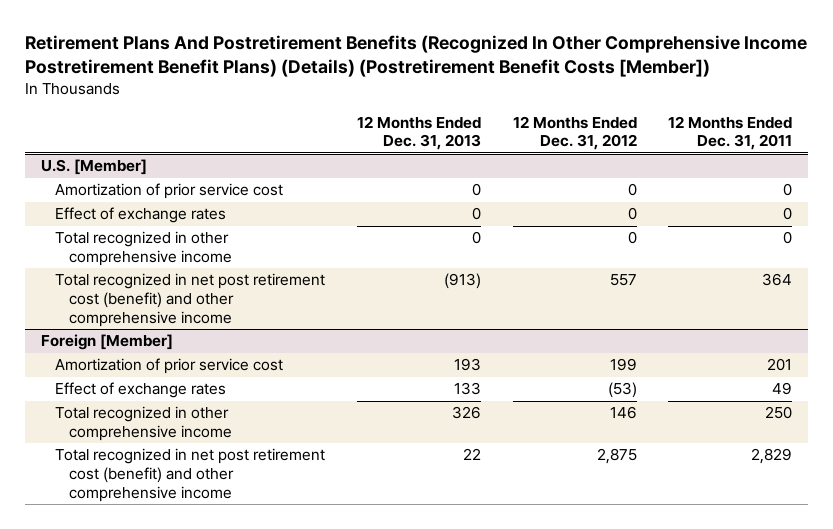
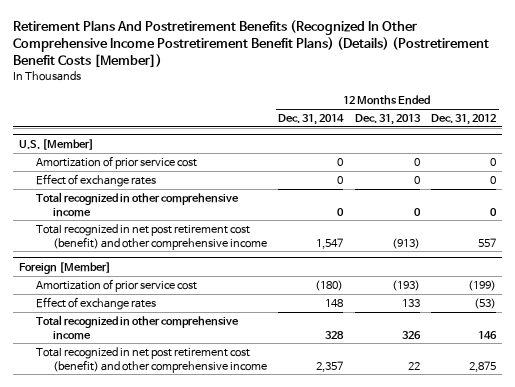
[668,115,793,151] 12 Months Ended Dec. 31, 2011 -> none
none -> [278,114,345,126] Dec. 31, 2014
[453,358,481,372] 193 -> [391,279,420,291] (193)
[609,358,637,372] 199 -> [468,279,497,291] (199)

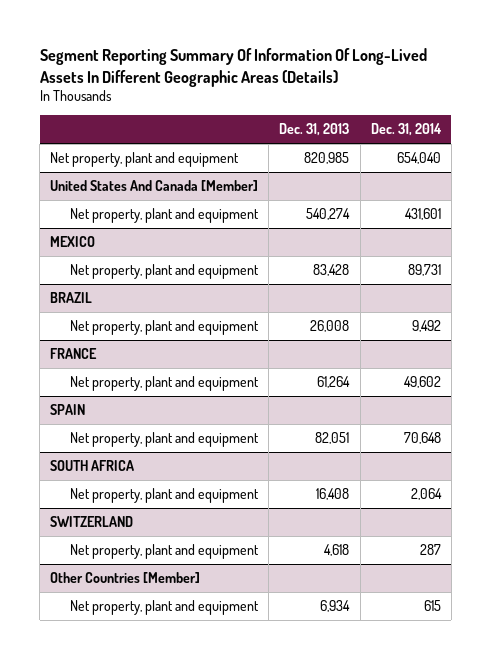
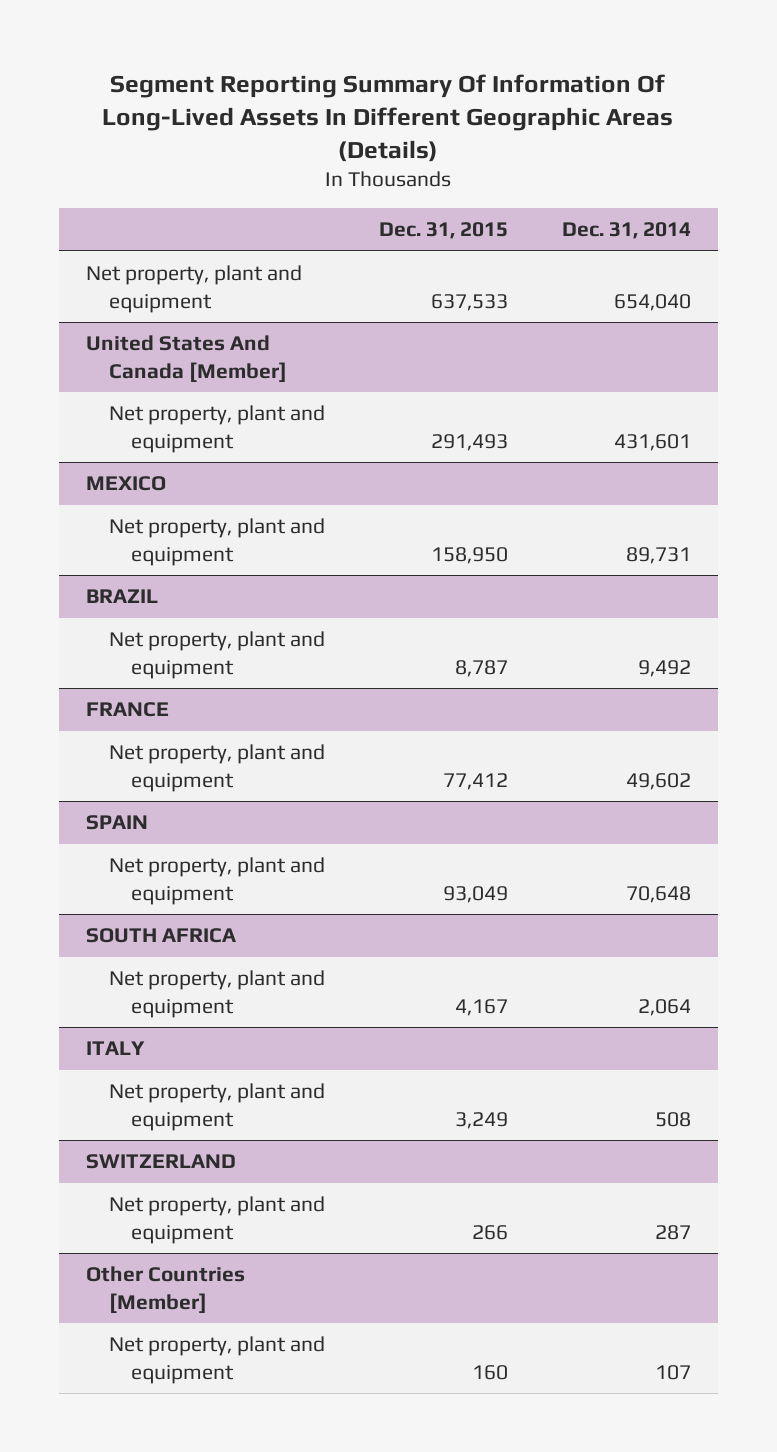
[279,123,350,137] Dec. 31, 2013 -> none
none -> [378,221,508,239] Dec. 31, 2015
none -> [85,1041,145,1056] ITALY
none -> [108,1083,325,1131] Net property, plant and equipment
[423,600,441,612] 615 -> [654,1364,691,1380] 107

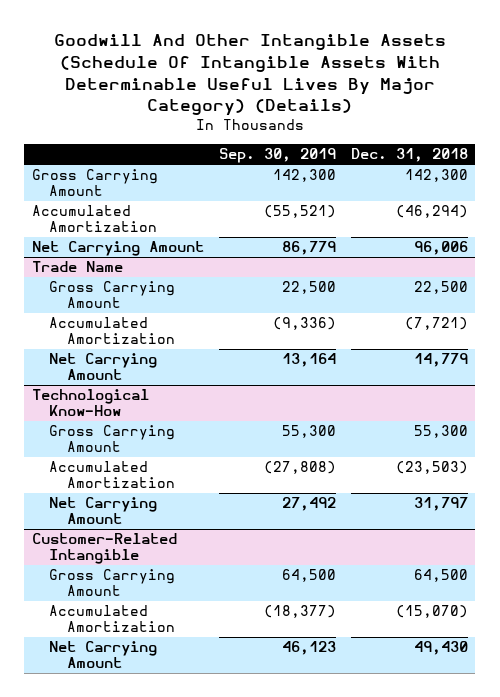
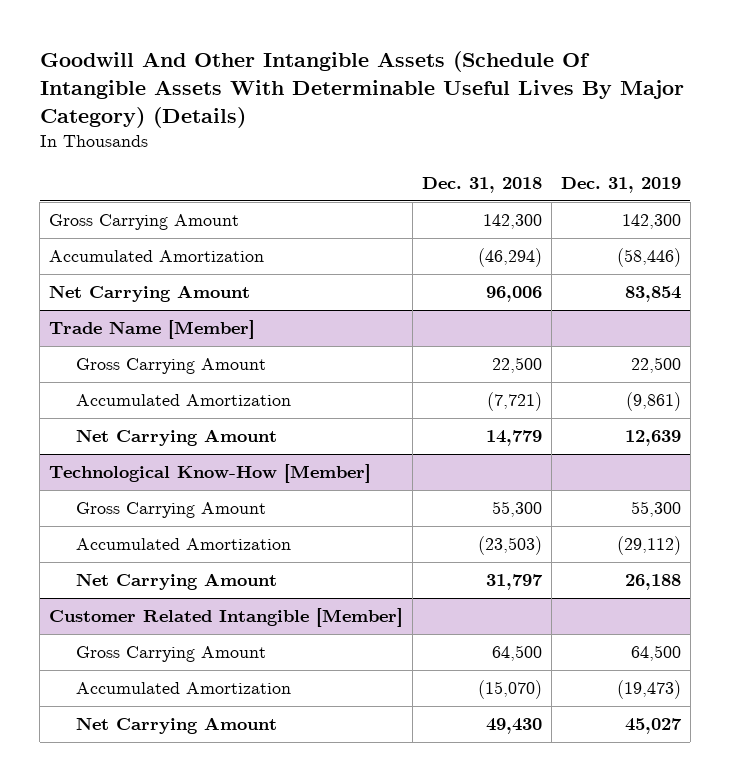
[218,148,336,164] Sep. 30, 2019 -> none
none -> [560,176,681,193] Dec. 31, 2019
[31,261,123,273] Trade Name -> [49,320,256,340] Trade Name [Member]
[31,389,149,417] Technological Know-How -> [49,464,372,484] Technological Know-How [Member]
[31,533,177,565] Customer-Related Intangible -> [49,608,404,628] Customer Related Intangible [Member]

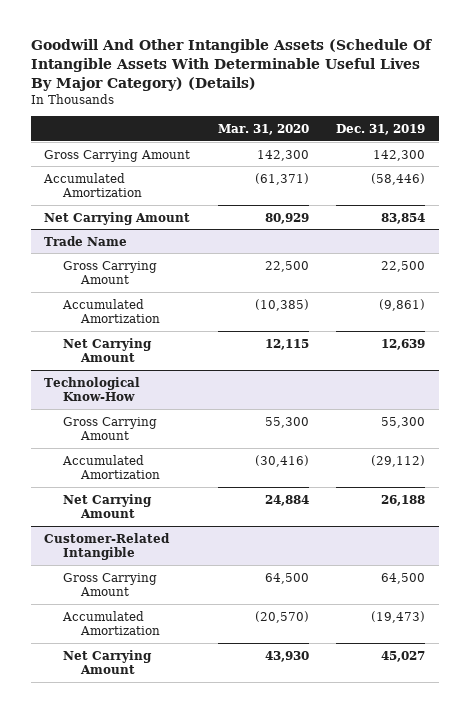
[421,176,542,193] Dec. 31, 2018 -> none
none -> [217,123,309,135] Mar. 31, 2020
[49,320,256,340] Trade Name [Member] -> [44,235,128,246] Trade Name
[49,464,372,484] Technological Know-How [Member] -> [44,376,141,402] Technological Know-How
[49,608,404,628] Customer Related Intangible [Member] -> [44,532,171,561] Customer-Related Intangible

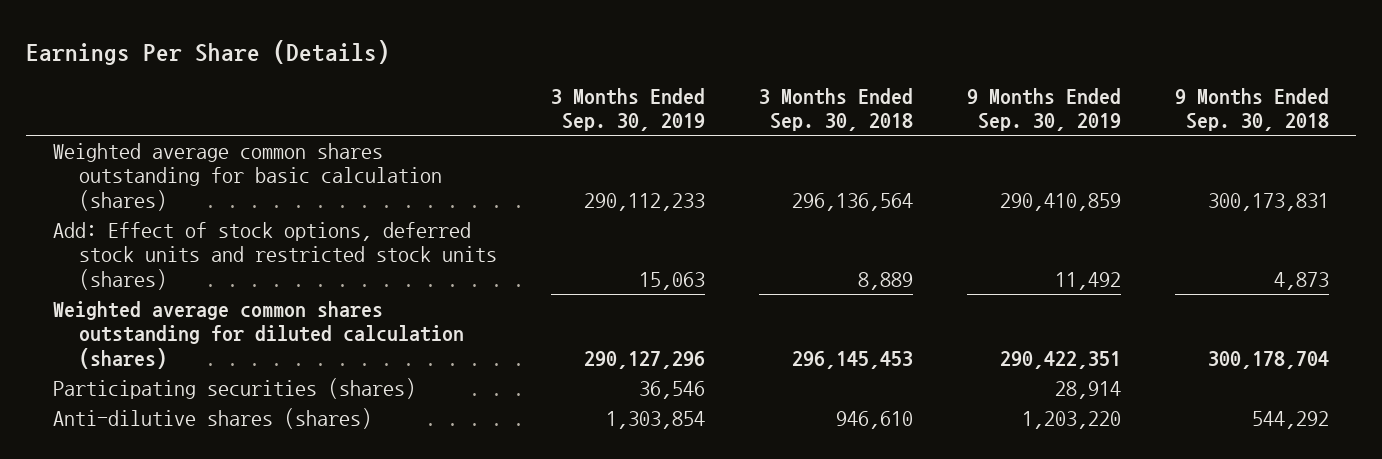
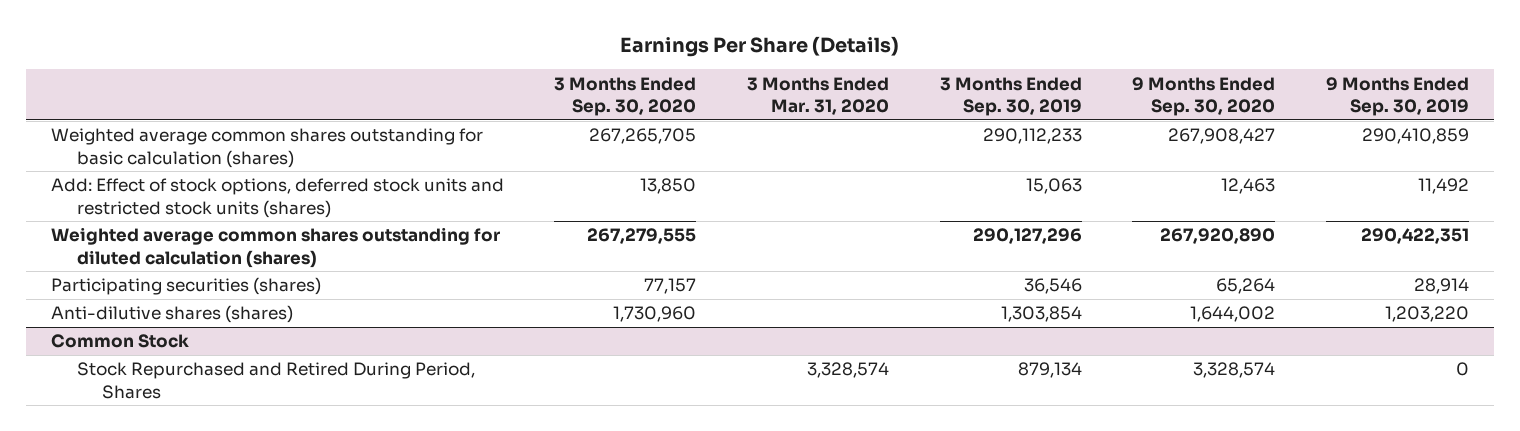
[758,87,913,132] 3 Months Ended Sep. 30, 2018 -> none
[1174,87,1329,132] 9 Months Ended Sep. 30, 2018 -> none
none -> [554,76,697,116] 3 Months Ended Sep. 30, 2020
none -> [746,76,889,115] 3 Months Ended Mar. 31, 2020
none -> [1132,76,1276,116] 9 Months Ended Sep. 30, 2020
none -> [50,334,189,349] Common Stock
none -> [76,362,475,399] Stock Repurchased and Retired During Period, Shares

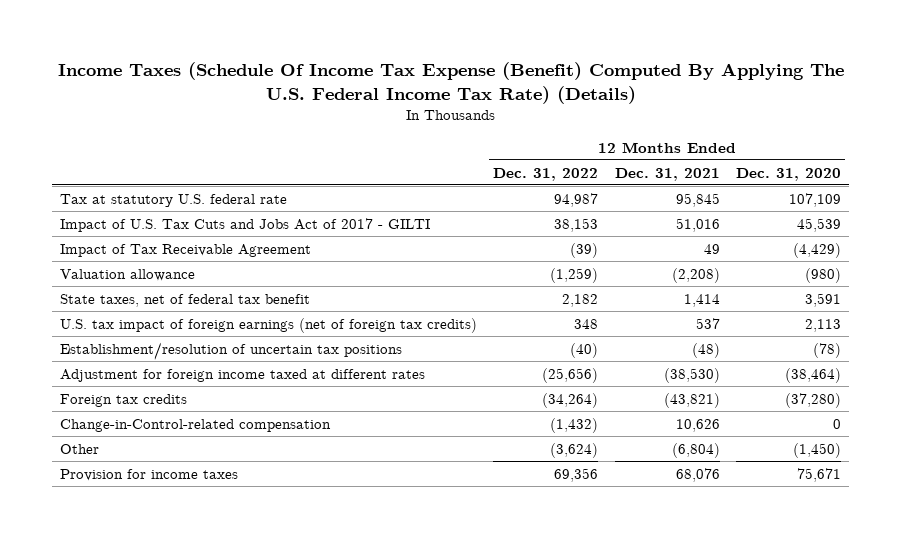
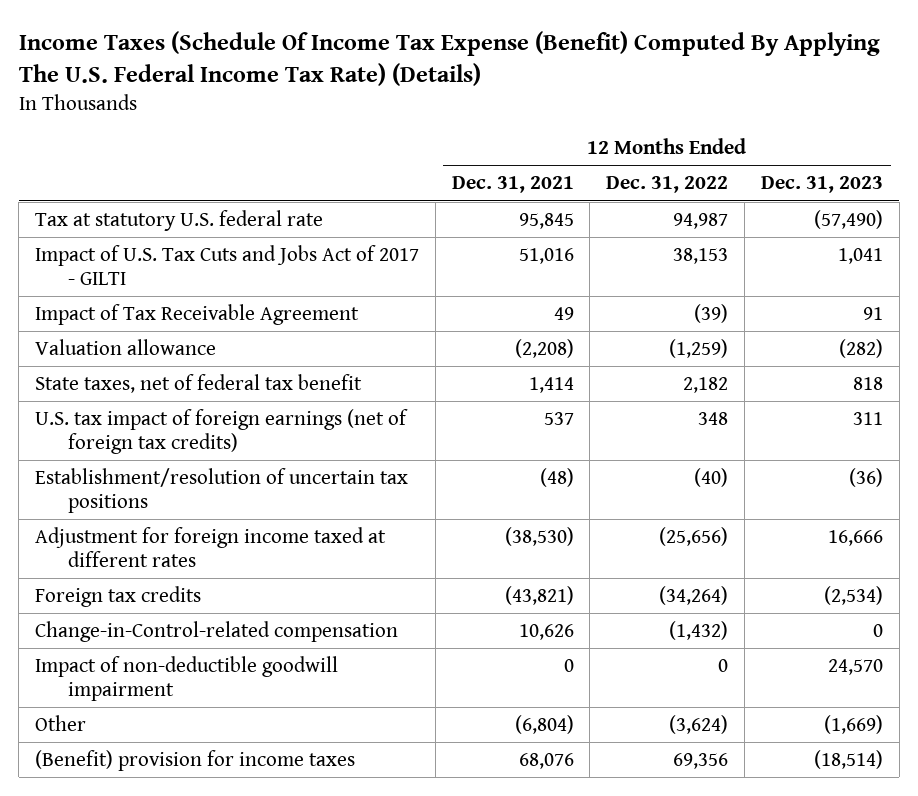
[735,167,841,181] Dec. 31, 2020 -> none
none -> [760,176,883,194] Dec. 31, 2023
none -> [35,656,339,702] Impact of non-deductible goodwill impairment
[60,468,239,481] Provision for income taxes -> [35,750,356,772] (Benefit) provision for income taxes

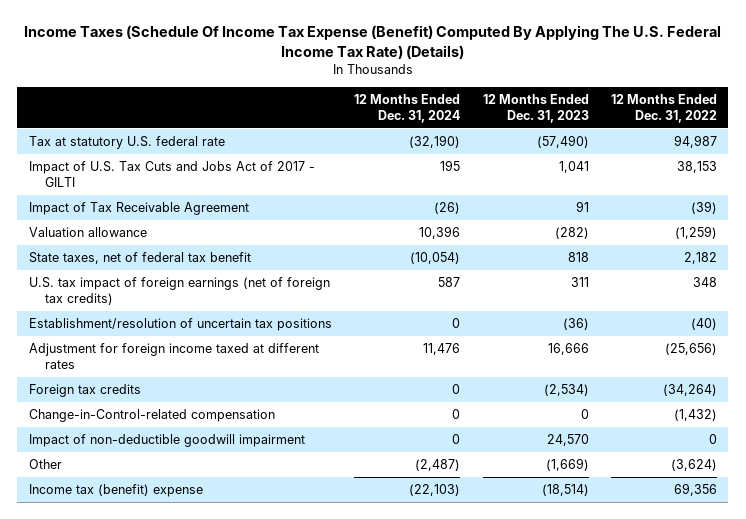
[451,176,574,194] Dec. 31, 2021 -> none
none -> [354,94,461,123] 12 Months Ended Dec. 31, 2024
[35,750,356,772] (Benefit) provision for income taxes -> [28,484,203,498] Income tax (benefit) expense

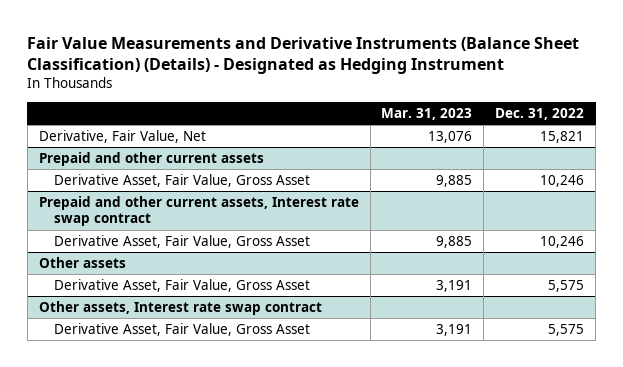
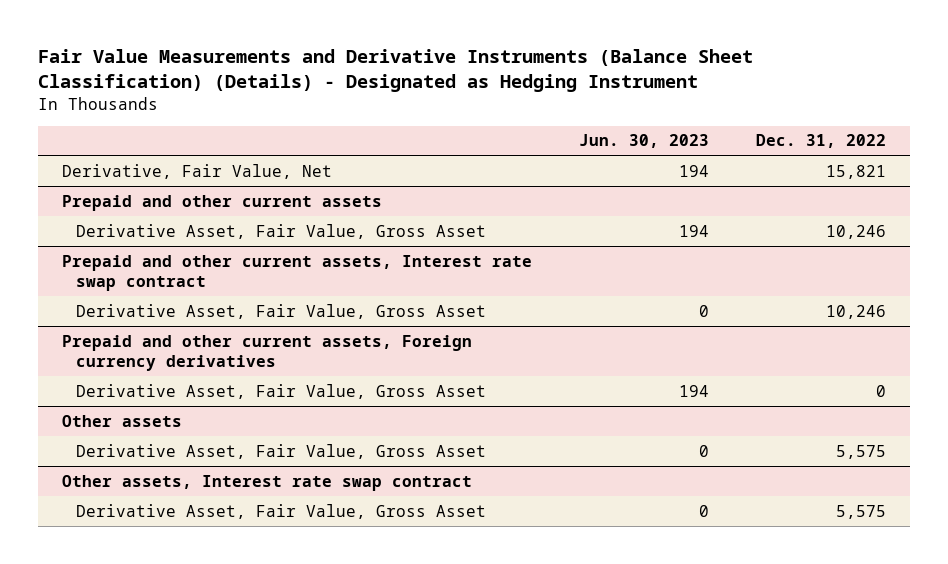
[381,108,473,121] Mar. 31, 2023 -> none
none -> [578,134,709,149] Jun. 30, 2023
none -> [61,334,472,371] Prepaid and other current assets, Foreign currency derivatives
none -> [76,383,487,399] Derivative Asset, Fair Value, Gross Asset

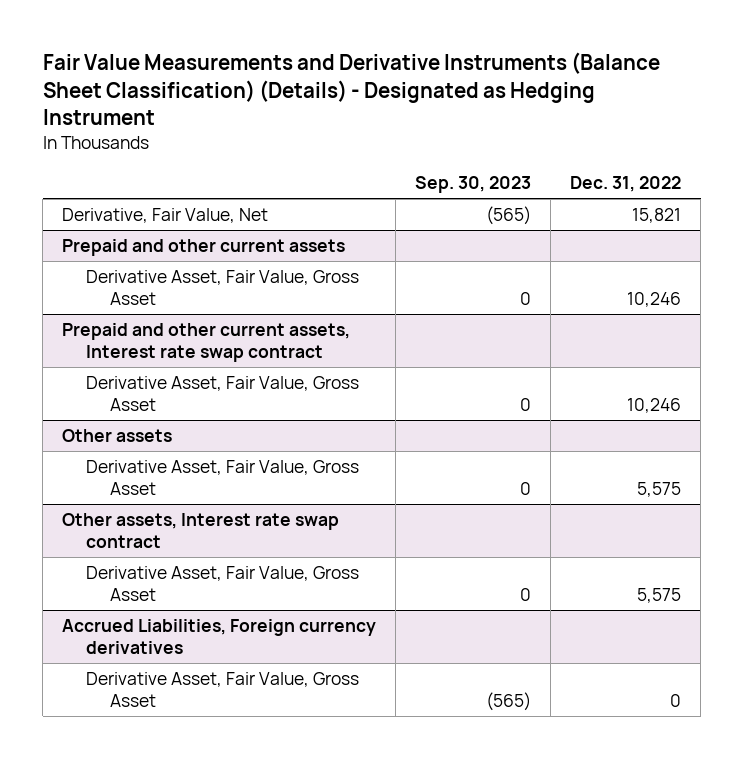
[578,134,709,149] Jun. 30, 2023 -> none
none -> [415,175,532,193] Sep. 30, 2023
[61,334,472,371] Prepaid and other current assets, Foreign currency derivatives -> none
[76,383,487,399] Derivative Asset, Fair Value, Gross Asset -> none
none -> [62,619,377,654] Accrued Liabilities, Foreign currency derivatives
none -> [85,672,359,707] Derivative Asset, Fair Value, Gross Asset

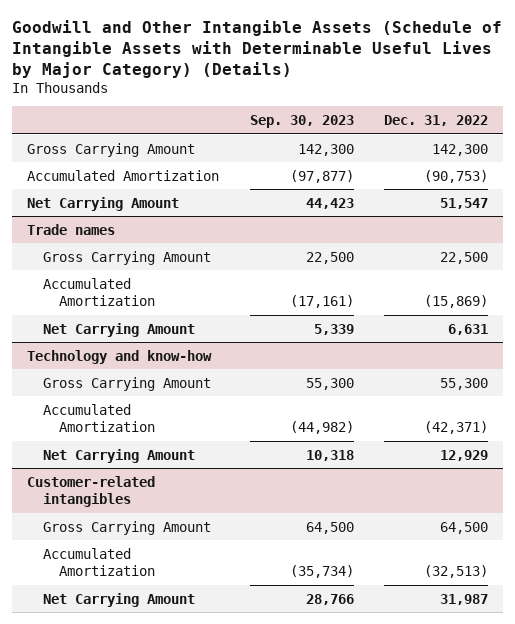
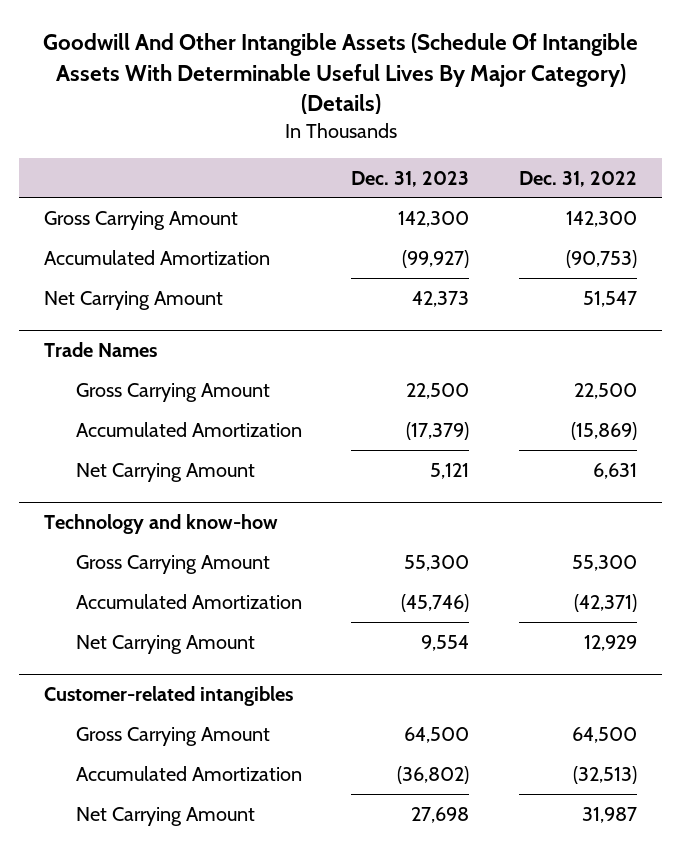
[12,20,503,78] Goodwill and Other Intangible Assets (Schedule of Intangible Assets with Determinable Useful Lives by Major Category) (Details) -> [42,33,638,115] Goodwill And Other Intangible Assets (Schedule Of Intangible Assets With Determinable Useful Lives By Major Category) (Details)
[249,114,354,128] Sep. 30, 2023 -> none
none -> [351,170,470,187] Dec. 31, 2023
[27,223,116,235] Trade names -> [44,342,158,358] Trade Names

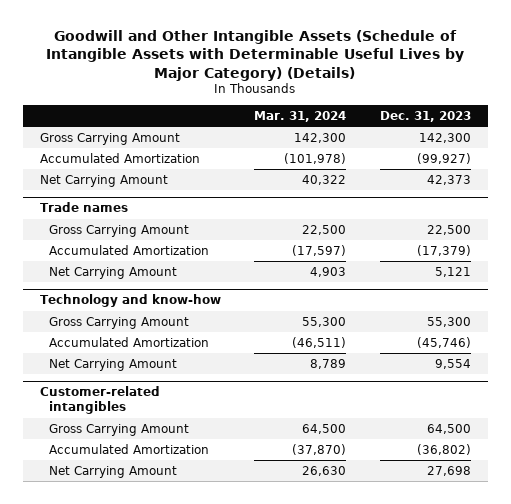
[42,33,638,115] Goodwill And Other Intangible Assets (Schedule Of Intangible Assets With Determinable Useful Lives By Major Category) (Details) -> [46,30,465,81] Goodwill and Other Intangible Assets (Schedule of Intangible Assets with Determinable Useful Lives by Major Category) (Details)
[518,170,637,187] Dec. 31, 2022 -> none
none -> [254,110,347,122] Mar. 31, 2024
[44,342,158,358] Trade Names -> [39,202,128,213] Trade names

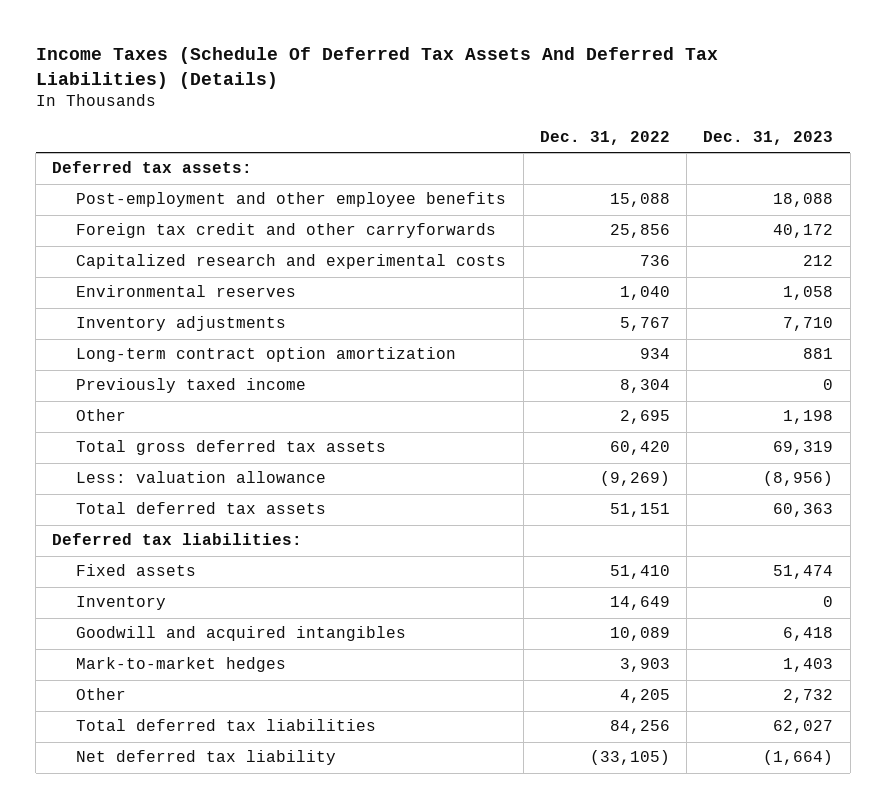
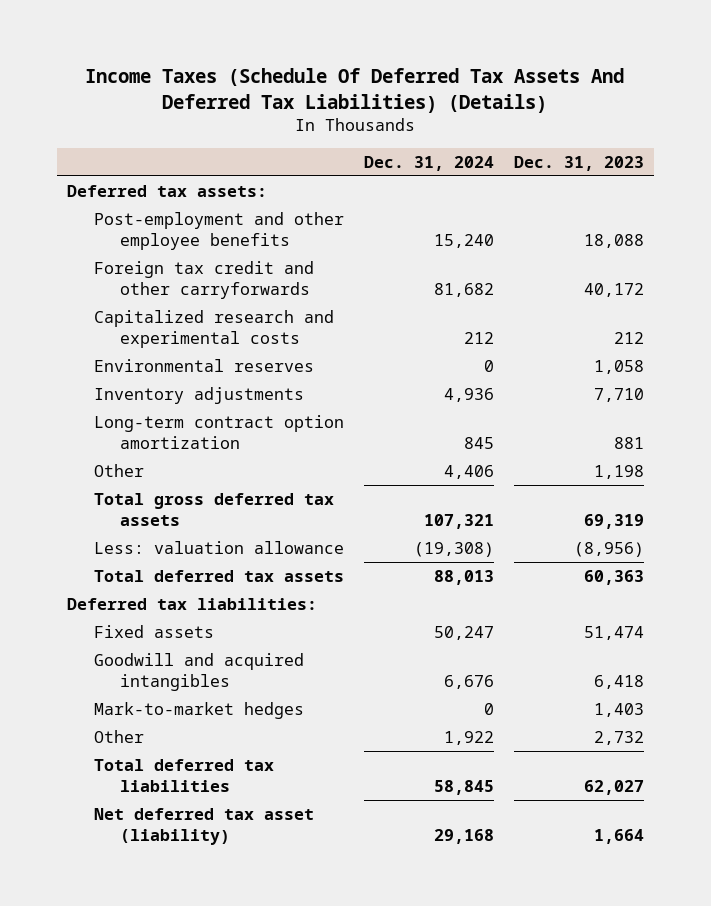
[539,131,670,146] Dec. 31, 2022 -> none
none -> [363,155,494,171] Dec. 31, 2024
[76,378,307,394] Previously taxed income -> none
[76,596,167,611] Inventory -> none
[76,750,337,766] Net deferred tax liability -> [93,807,314,845] Net deferred tax asset (liability)
[763,750,834,766] (1,664) -> [593,828,644,844] 1,664

